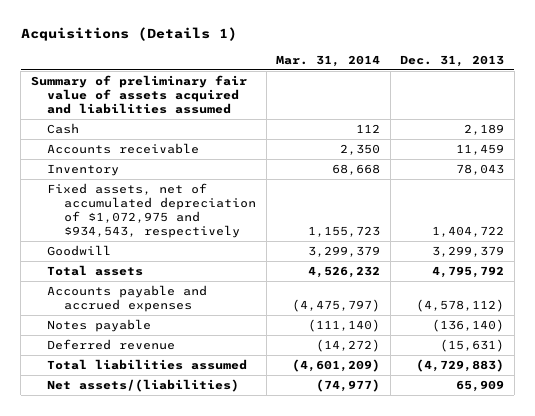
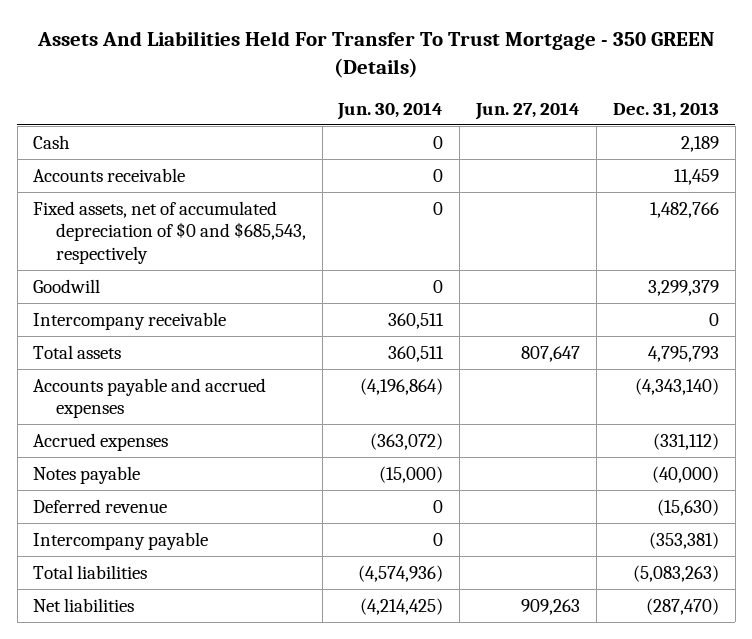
[20,27,237,42] Acquisitions (Details 1) -> [37,30,715,79] Assets And Liabilities Held For Transfer To Trust Mortgage - 350 GREEN (Details)
[276,54,381,67] Mar. 31, 2014 -> none
none -> [337,101,444,120] Jun. 30, 2014
none -> [475,101,581,120] Jun. 27, 2014
[30,75,247,115] Summary of preliminary fair value of assets acquired and liabilities assumed -> none
[47,164,120,177] Inventory -> none
[47,183,257,239] Fixed assets, net of accumulated depreciation of $1,072,975 and $934,543, respectively -> [33,200,306,265] Fixed assets, net of accumulated depreciation of $0 and $685,543, respectively
[432,226,505,238] 1,404,722 -> [649,201,719,218] 1,482,766
none -> [33,311,227,330] Intercompany receivable
[432,266,505,279] 4,795,792 -> [647,345,719,362] 4,795,793
[416,299,505,313] (4,578,112) -> [634,377,719,395] (4,343,140)
none -> [33,432,169,451] Accrued expenses
[432,319,505,333] (136,140) -> [651,465,719,483] (40,000)
[440,339,505,353] (15,631) -> [656,498,719,516] (15,630)
none -> [33,531,209,550] Intercompany payable
[47,359,248,371] Total liabilities assumed -> [33,564,148,579] Total liabilities
[416,359,505,373] (4,729,883) -> [632,564,719,582] (5,083,263)
[47,379,240,393] Net assets/(liabilities) -> [33,597,135,612] Net liabilities
[456,380,505,393] 65,909 -> [645,597,719,615] (287,470)

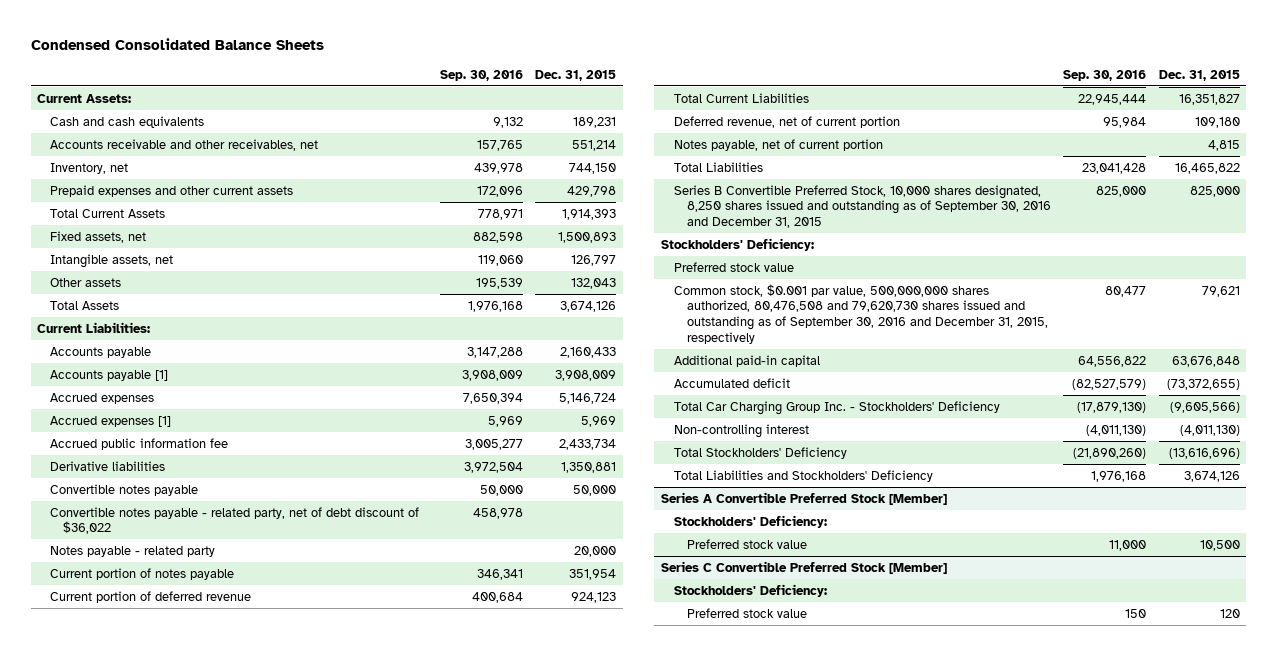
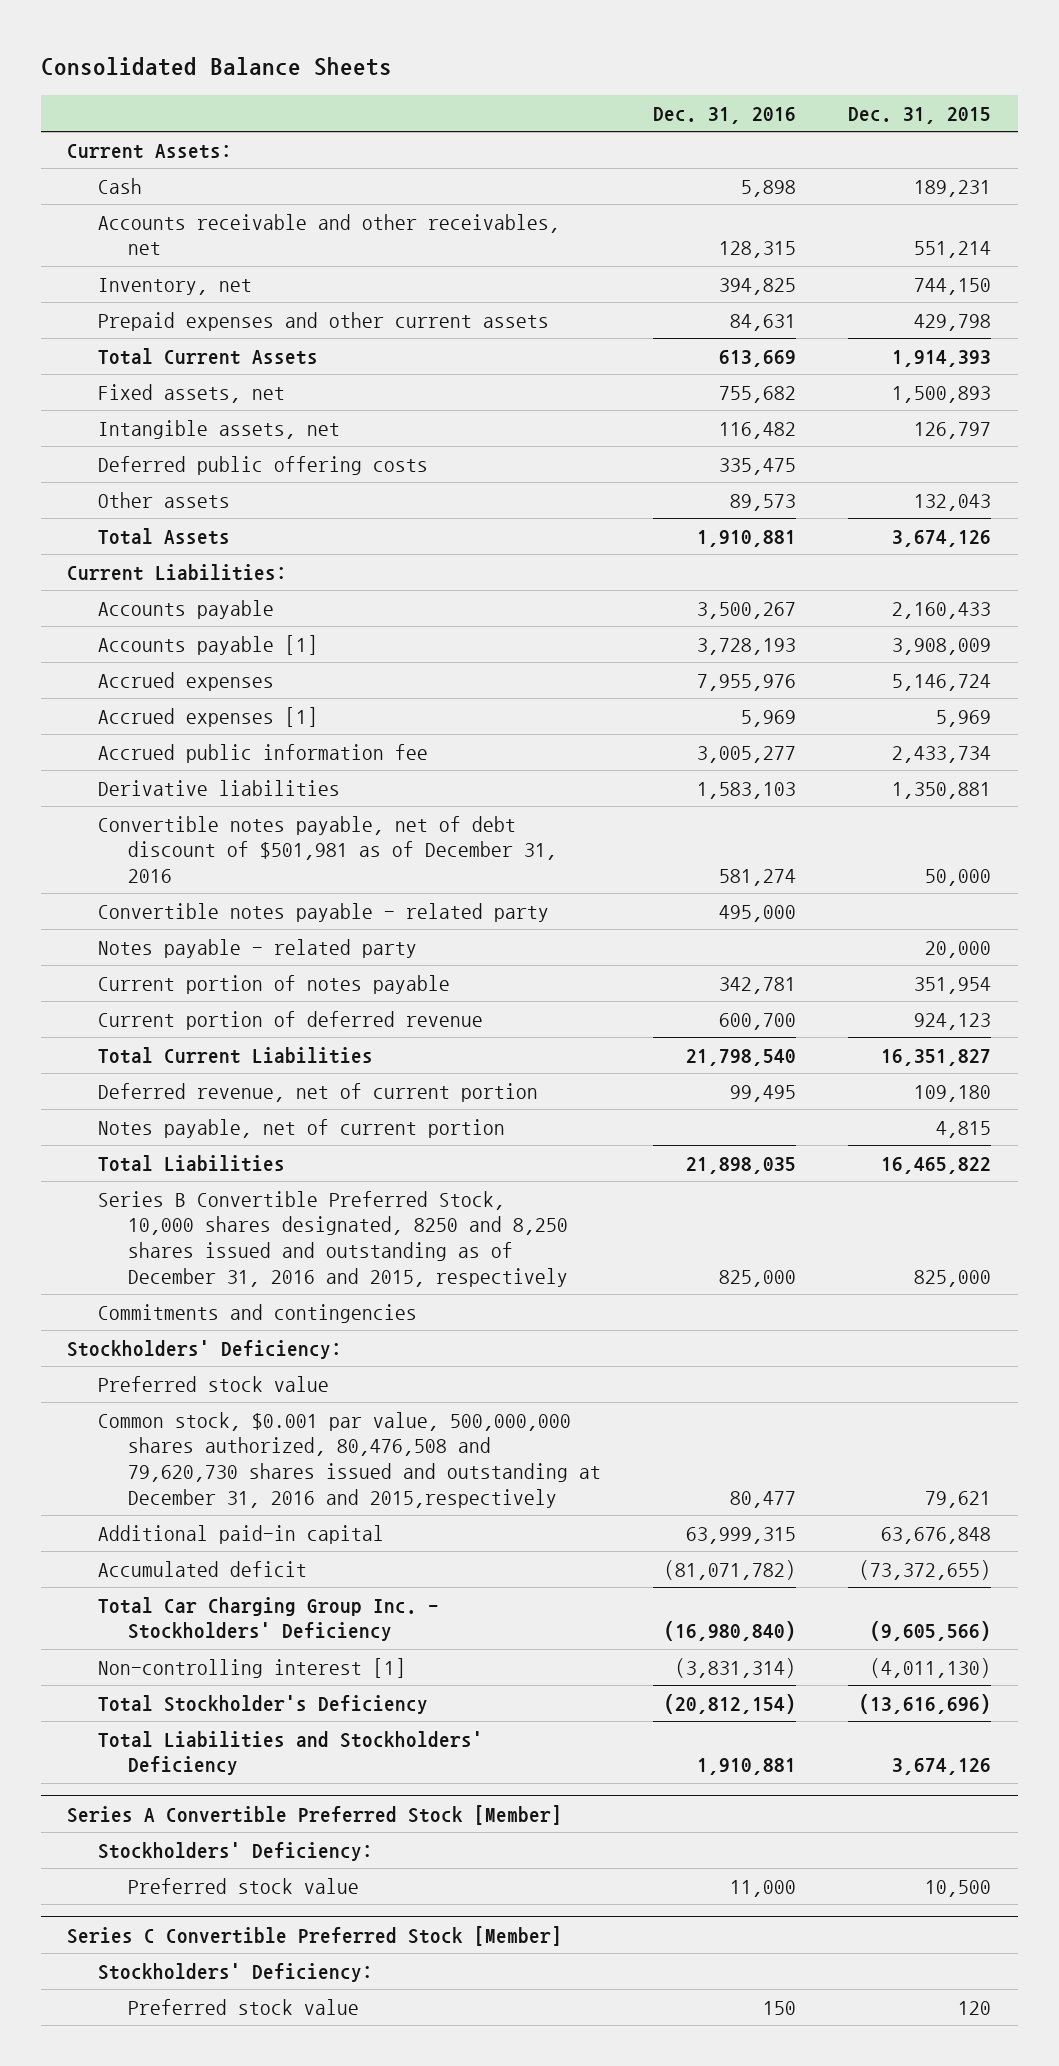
[30,38,324,51] Condensed Consolidated Balance Sheets -> [41,56,393,76] Consolidated Balance Sheets
[439,69,523,81] Sep. 30, 2016 -> none
none -> [653,107,797,125] Dec. 31, 2016
[50,115,205,128] Cash and cash equivalents -> [97,177,142,194] Cash
none -> [97,455,428,475] Deferred public offering costs
[50,483,199,496] Convertible notes payable -> [97,815,558,883] Convertible notes payable, net of debt discount of $501,981 as of December 31, 2016
[50,506,420,535] Convertible notes payable - related party, net of debt discount of $36,022 -> [97,902,549,922] Convertible notes payable - related party
[673,184,1051,228] Series B Convertible Preferred Stock, 10,000 shares designated, 8,250 shares issued and outstanding as of September 30, 2016 and December 31, 2015 -> [97,1190,569,1287] Series B Convertible Preferred Stock, 10,000 shares designated, 8250 and 8,250 shares issued and outstanding as of December 31, 2016 and 2015, respectively
none -> [97,1303,417,1323] Commitments and contingencies
[673,283,1048,344] Common stock, $0.001 par value, 500,000,000 shares authorized, 80,476,508 and 79,620,730 shares issued and outstanding as of September 30, 2016 and December 31, 2015, respectively -> [97,1411,602,1508] Common stock, $0.001 par value, 500,000,000 shares authorized, 80,476,508 and 79,620,730 shares issued and outstanding at December 31, 2016 and 2015,respectively
[673,423,809,438] Non-controlling interest -> [97,1657,406,1678] Non-controlling interest [1]
[673,446,847,459] Total Stockholders' Deficiency -> [97,1694,428,1714] Total Stockholder's Deficiency

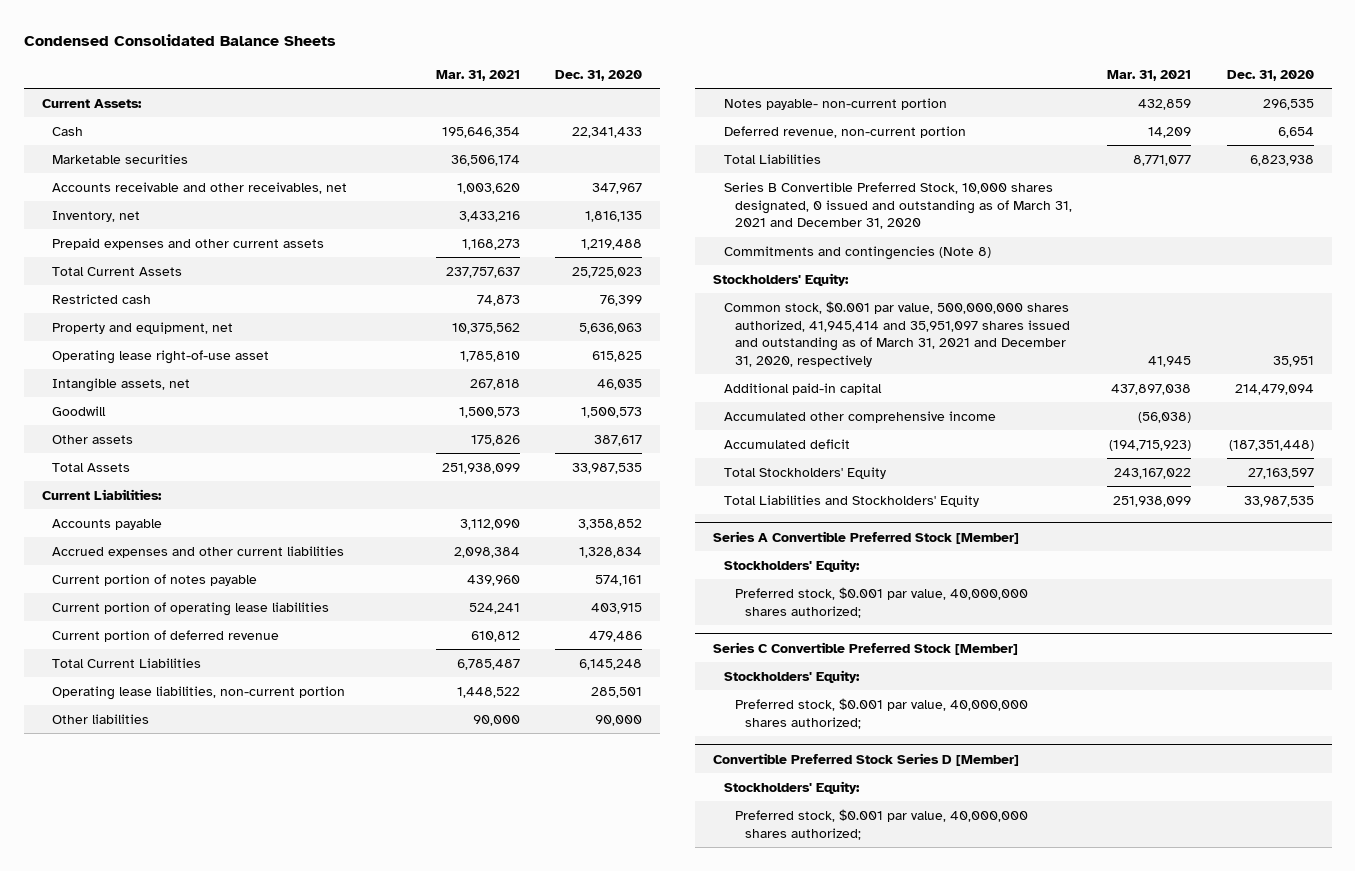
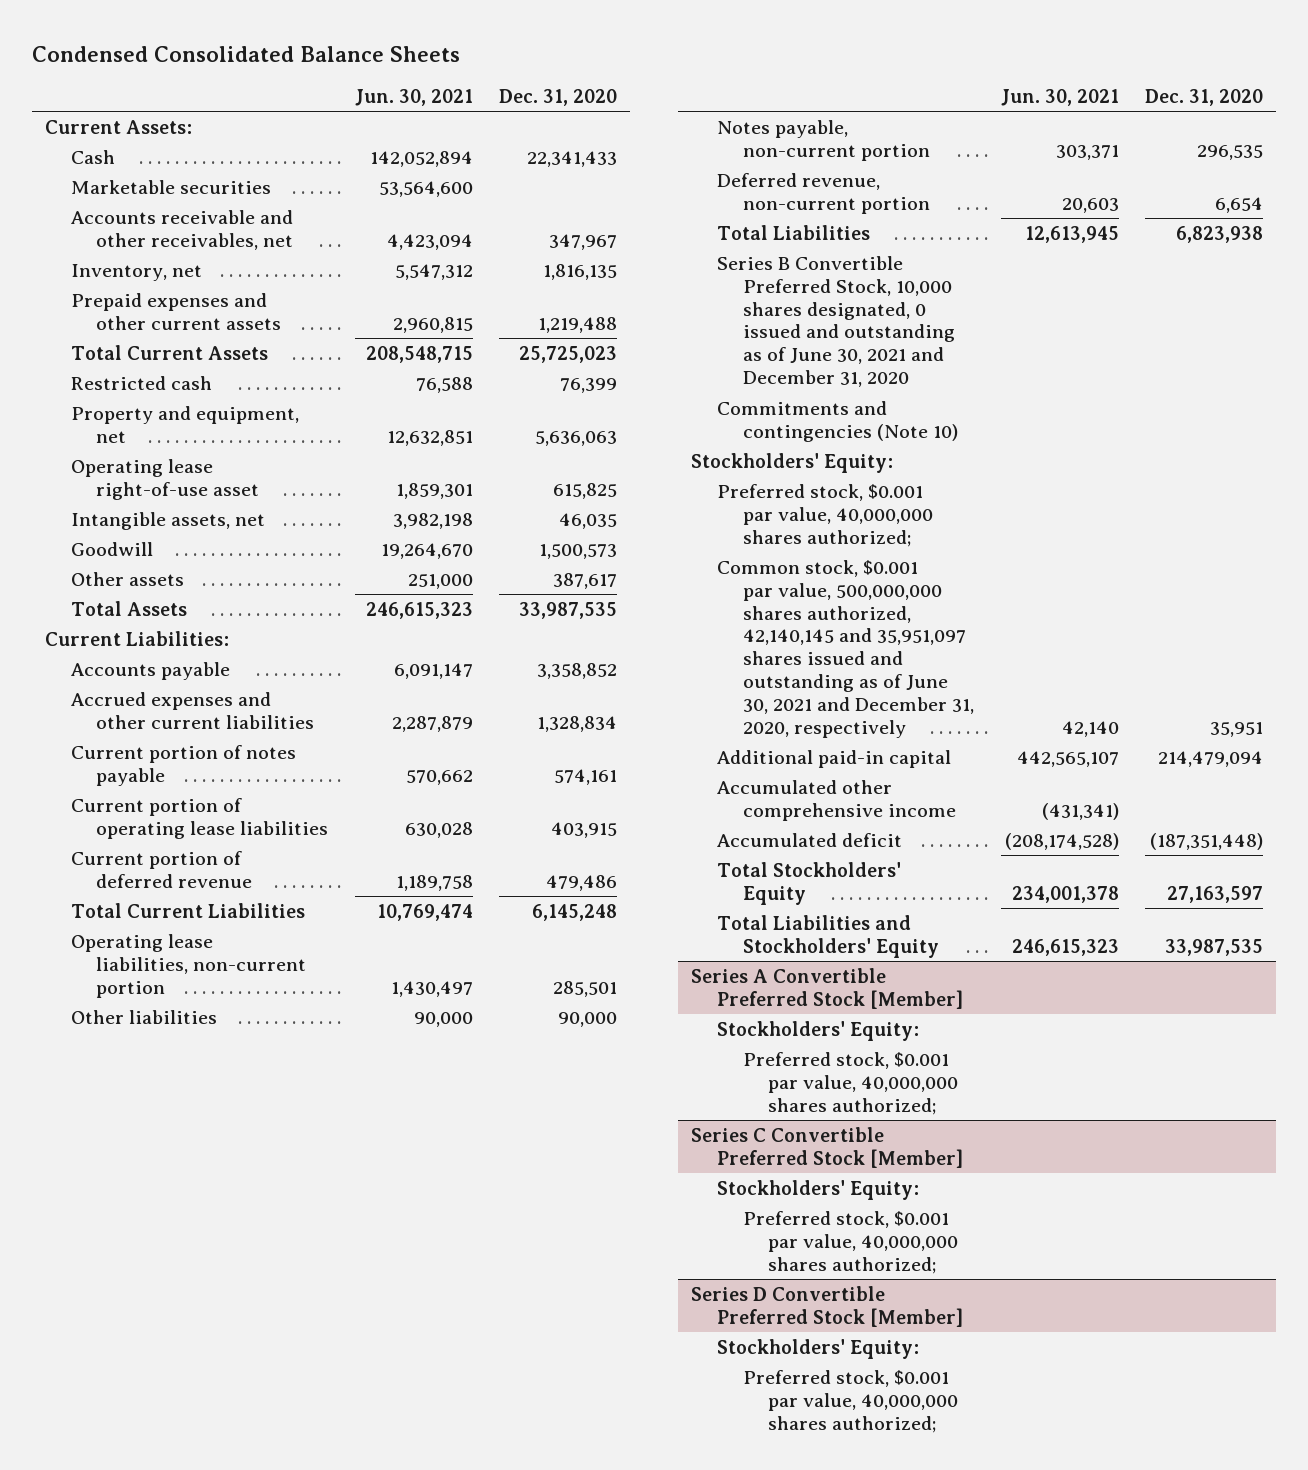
[435,69,520,81] Mar. 31, 2021 -> none
none -> [354,88,473,106] Jun. 30, 2021
[723,97,947,110] Notes payable- non-current portion -> [716,119,930,161] Notes payable, non-current portion
[723,181,1072,230] Series B Convertible Preferred Stock, 10,000 shares designated, 0 issued and outstanding as of March 31, 2021 and December 31, 2020 -> [716,255,955,388] Series B Convertible Preferred Stock, 10,000 shares designated, 0 issued and outstanding as of June 30, 2021 and December 31, 2020
[723,245,991,260] Commitments and contingencies (Note 8) -> [716,400,958,442] Commitments and contingencies (Note 10)
none -> [716,483,933,547] Preferred stock, $0.001 par value, 40,000,000 shares authorized;
[723,300,1070,367] Common stock, $0.001 par value, 500,000,000 shares authorized, 41,945,414 and 35,951,097 shares issued and outstanding as of March 31, 2021 and December 31, 2020, respectively -> [716,559,974,738] Common stock, $0.001 par value, 500,000,000 shares authorized, 42,140,145 and 35,951,097 shares issued and outstanding as of June 30, 2021 and December 31, 2020, respectively
[713,752,1020,766] Convertible Preferred Stock Series D [Member] -> [691,1285,963,1327] Series D Convertible Preferred Stock [Member]

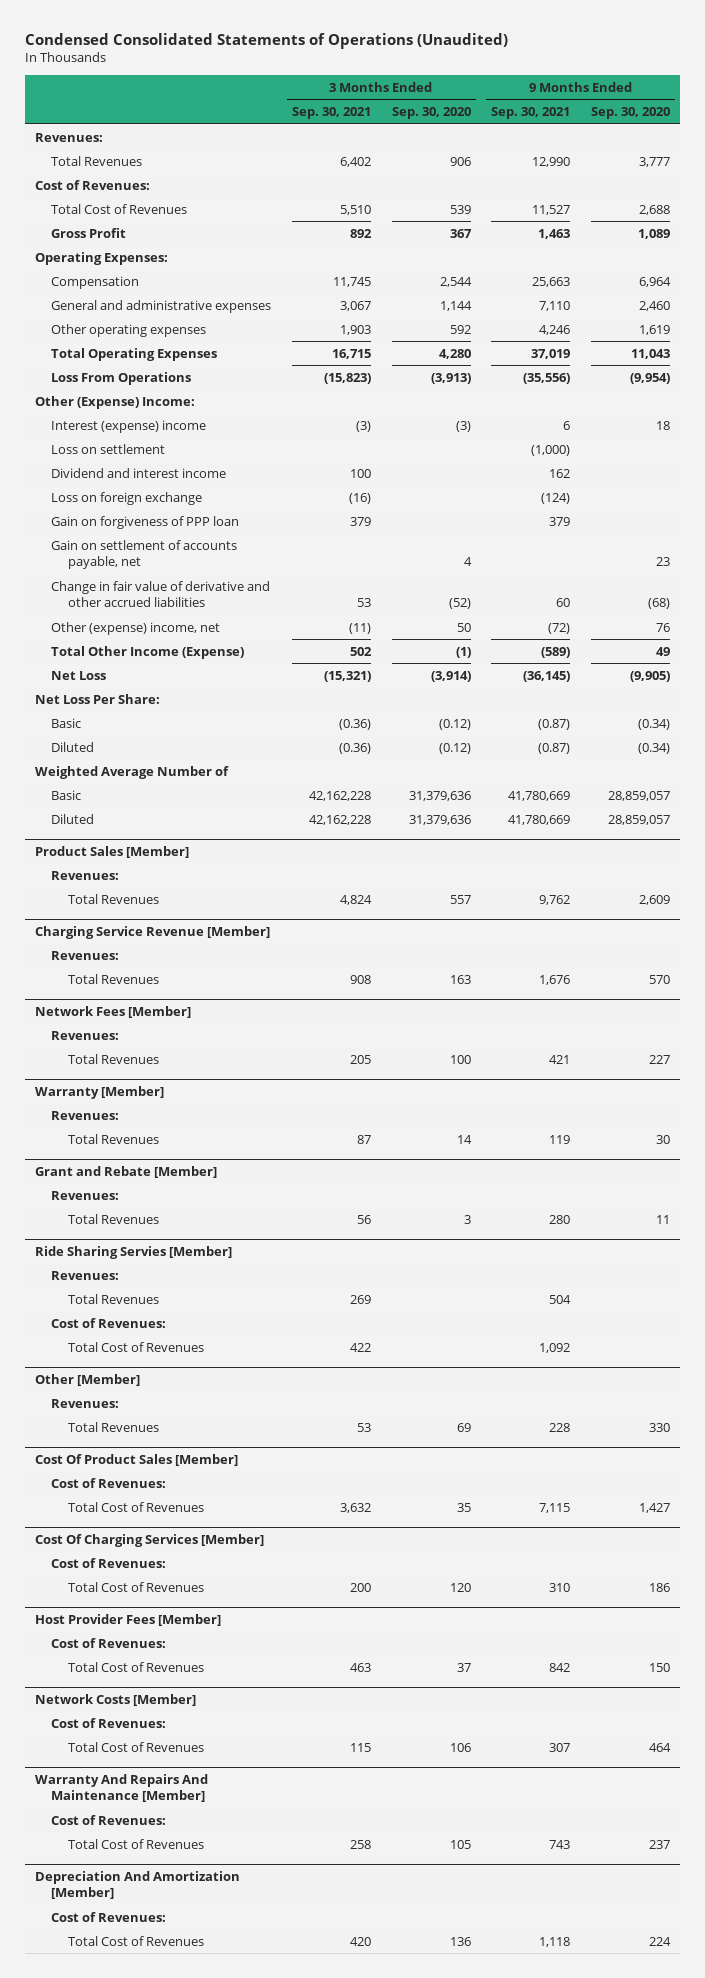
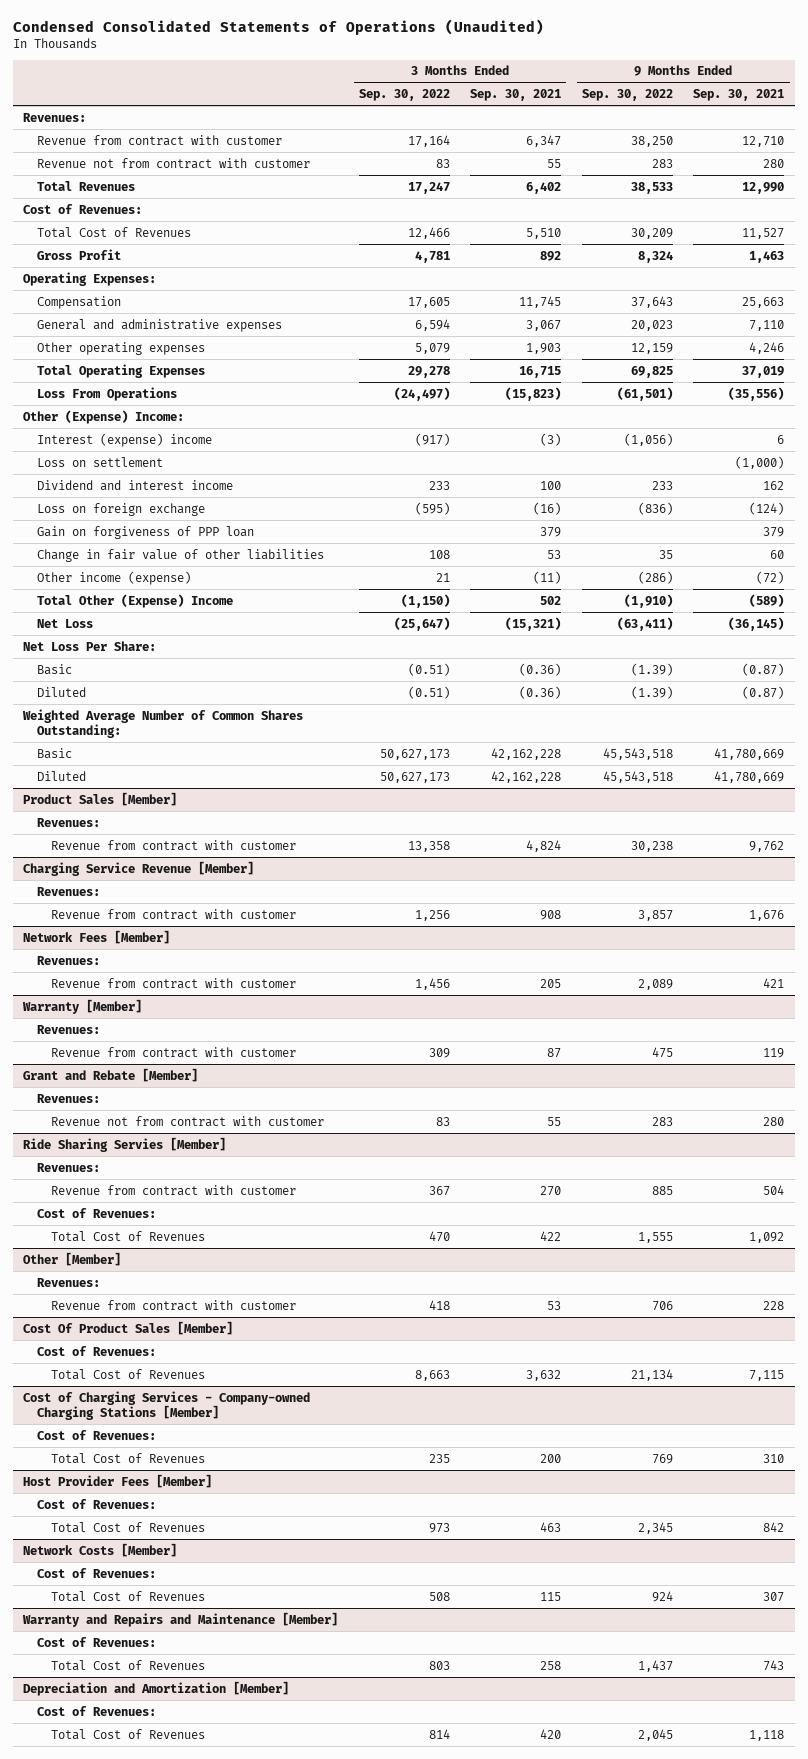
[391,107,471,120] Sep. 30, 2020 -> none
[590,107,670,120] Sep. 30, 2020 -> none
none -> [358,88,450,101] Sep. 30, 2022
none -> [581,88,673,101] Sep. 30, 2022
none -> [37,134,283,146] Revenue from contract with customer
none -> [37,157,311,169] Revenue not from contract with customer
[51,539,238,569] Gain on settlement of accounts payable, net -> none
[51,580,271,607] Change in fair value of derivative and other accrued liabilities -> [37,548,325,562] Change in fair value of other liabilities
[51,621,221,635] Other (expense) income, net -> [37,570,192,585] Other income (expense)
[51,645,245,659] Total Other Income (Expense) -> [37,593,234,608] Total Other (Expense) Income
[35,765,230,779] Weighted Average Number of -> [22,708,304,739] Weighted Average Number of Common Shares Outstanding:
[67,893,159,904] Total Revenues -> [51,839,297,851] Revenue from contract with customer
[67,973,159,984] Total Revenues -> [51,908,297,920] Revenue from contract with customer
[67,1053,159,1064] Total Revenues -> [51,977,297,989] Revenue from contract with customer
[67,1133,159,1144] Total Revenues -> [51,1046,297,1058] Revenue from contract with customer
[67,1213,159,1224] Total Revenues -> none
none -> [51,1115,325,1127] Revenue not from contract with customer
[67,1293,159,1304] Total Revenues -> none
none -> [51,1184,297,1196] Revenue from contract with customer
[67,1421,159,1432] Total Revenues -> [51,1299,297,1311] Revenue from contract with customer
[35,1533,265,1547] Cost Of Charging Services [Member] -> [23,1390,311,1421] Cost of Charging Services - Company-owned Charging Stations [Member]
[35,1773,209,1803] Warranty And Repairs And Maintenance [Member] -> [22,1611,339,1627] Warranty and Repairs and Maintenance [Member]
[35,1870,241,1900] Depreciation And Amortization [Member] -> [23,1680,290,1696] Depreciation and Amortization [Member]

